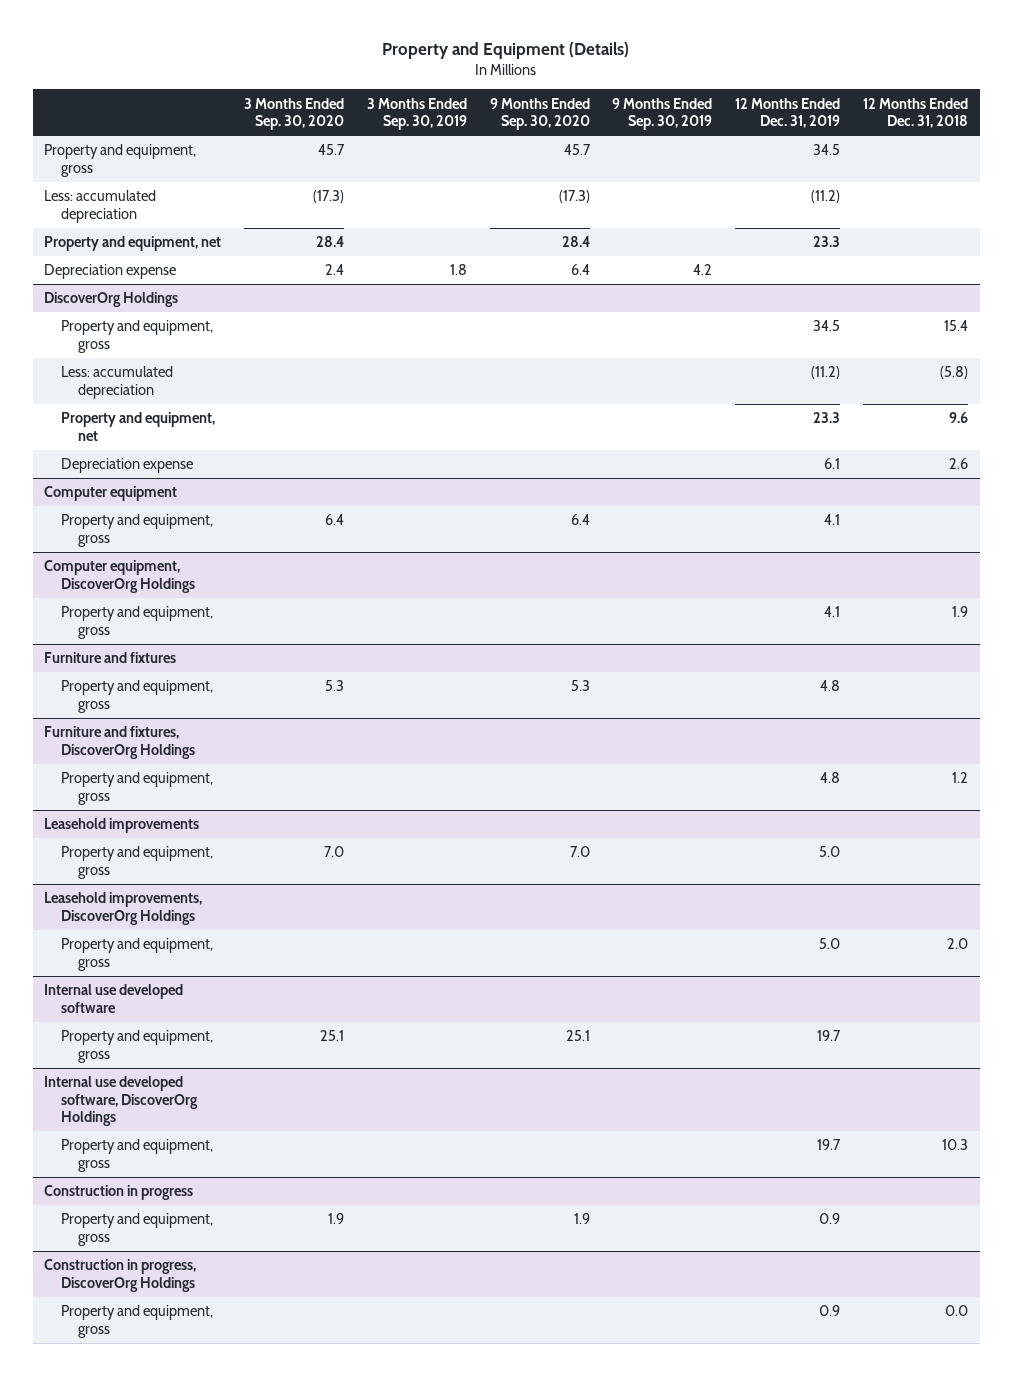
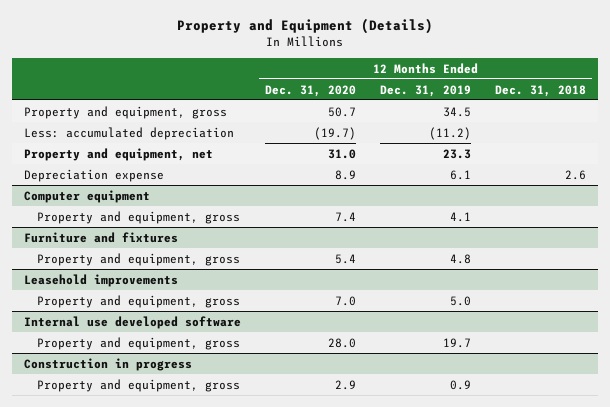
[243,97,344,130] 3 Months Ended Sep. 30, 2020 -> none
[366,97,467,130] 3 Months Ended Sep. 30, 2019 -> none
[489,97,590,130] 9 Months Ended Sep. 30, 2020 -> none
[612,97,713,130] 9 Months Ended Sep. 30, 2019 -> none
none -> [265,84,357,97] Dec. 31, 2020
[43,264,176,280] Depreciation expense -> none
[43,292,178,308] DiscoverOrg Holdings -> none
[61,320,214,353] Property and equipment, gross -> none
[61,366,174,399] Less: accumulated depreciation -> none
[61,412,216,441] Property and equipment, net -> none
[43,560,196,593] Computer equipment, DiscoverOrg Holdings -> none
[61,606,214,639] Property and equipment, gross -> none
[43,726,196,759] Furniture and fixtures, DiscoverOrg Holdings -> none
[61,772,214,805] Property and equipment, gross -> none
[43,892,202,925] Leasehold improvements, DiscoverOrg Holdings -> none
[61,938,214,971] Property and equipment, gross -> none
[43,1076,199,1126] Internal use developed software, DiscoverOrg Holdings -> none
[61,1139,214,1172] Property and equipment, gross -> none
[43,1259,196,1292] Construction in progress, DiscoverOrg Holdings -> none
[61,1305,214,1338] Property and equipment, gross -> none

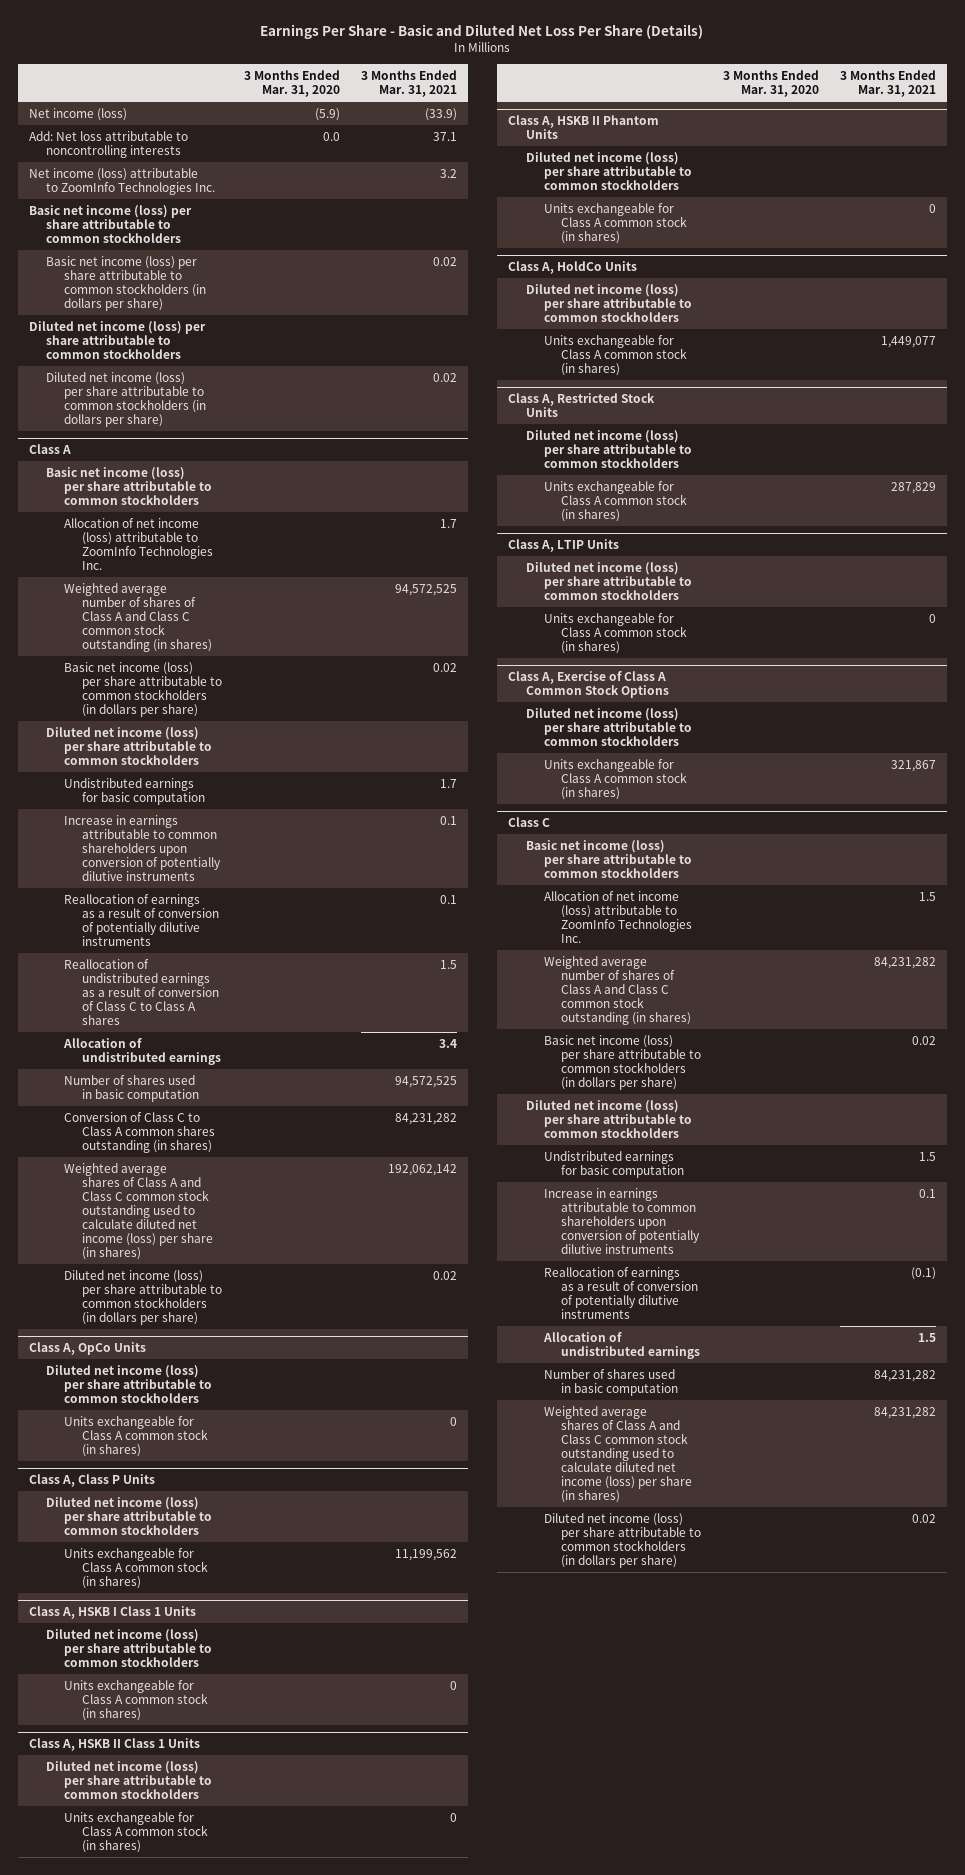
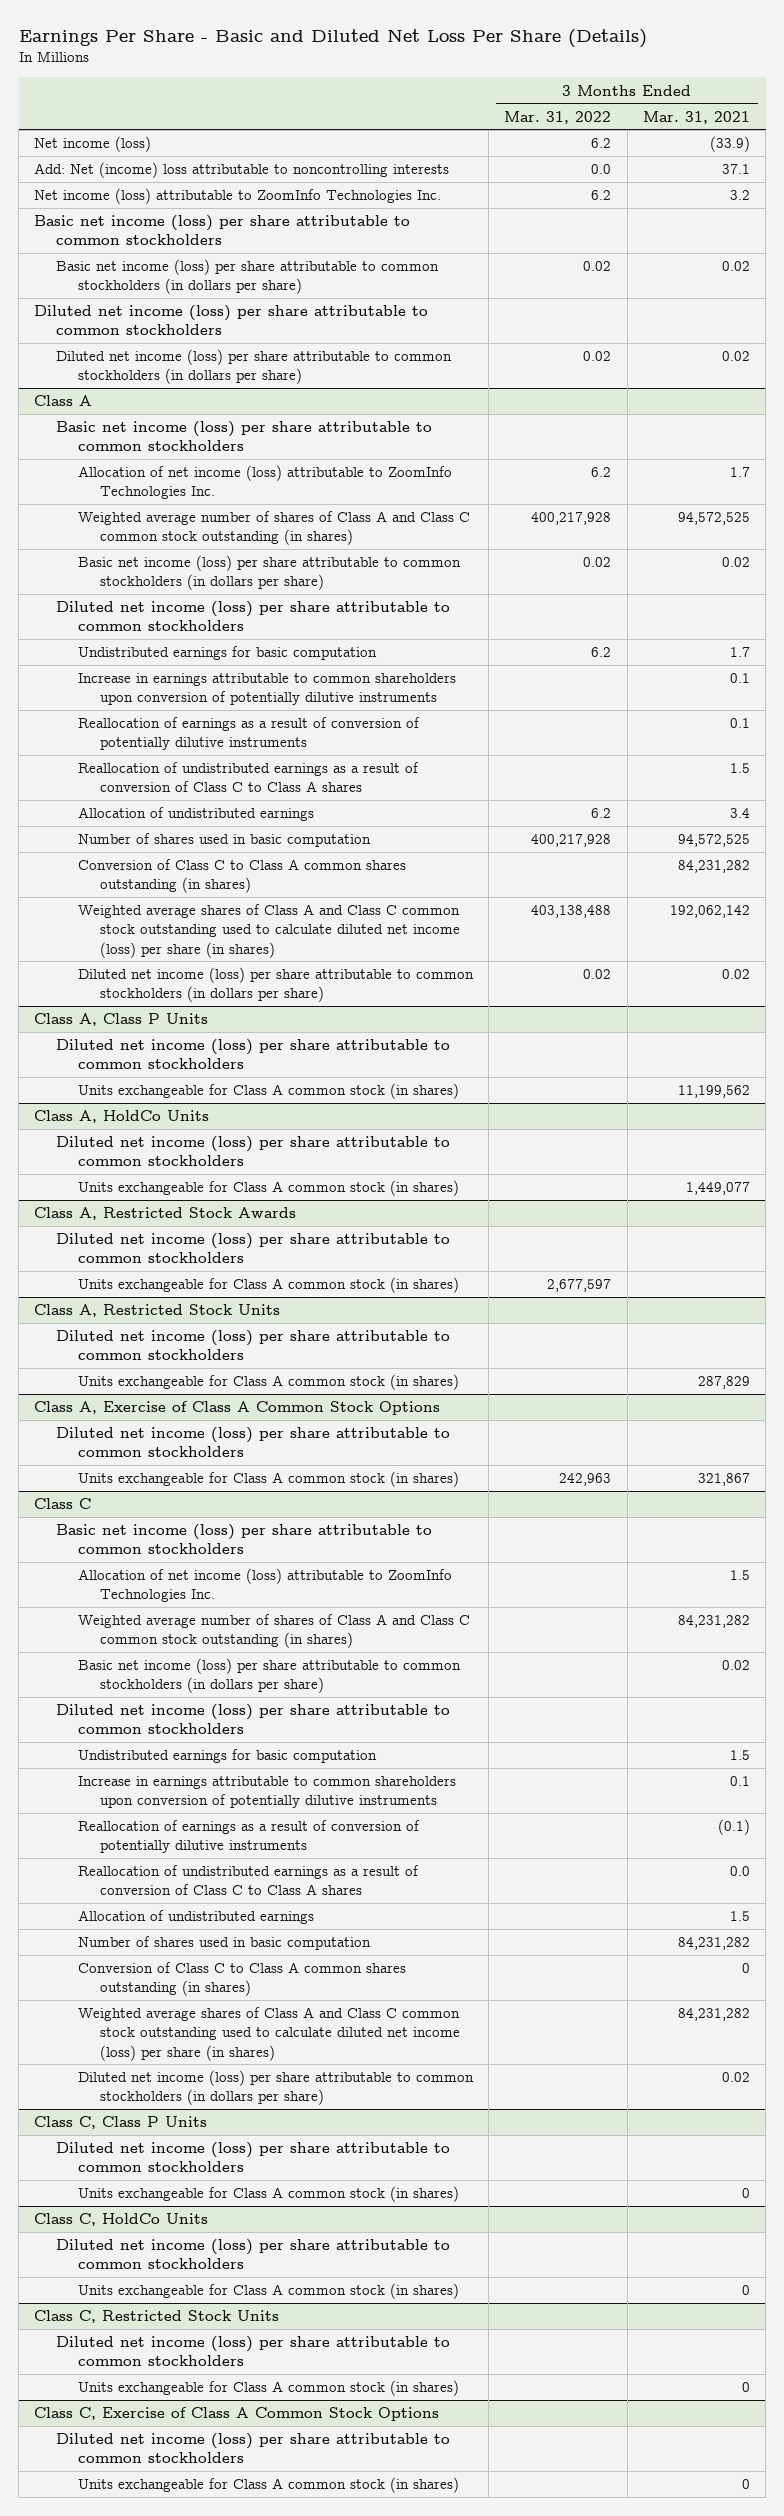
[243,69,340,97] 3 Months Ended Mar. 31, 2020 -> none
none -> [504,110,612,124] Mar. 31, 2022
[28,130,188,158] Add: Net loss attributable to noncontrolling interests -> [34,162,450,179] Add: Net (income) loss attributable to noncontrolling interests
[28,1341,146,1355] Class A, OpCo Units -> none
[46,1364,213,1403] Diluted net income (loss) per share attributable to common stockholders -> none
[64,1415,209,1457] Units exchangeable for Class A common stock (in shares) -> none
[28,1605,196,1619] Class A, HSKB I Class 1 Units -> none
[46,1628,213,1667] Diluted net income (loss) per share attributable to common stockholders -> none
[64,1679,209,1721] Units exchangeable for Class A common stock (in shares) -> none
[28,1737,200,1751] Class A, HSKB II Class 1 Units -> none
[46,1760,213,1799] Diluted net income (loss) per share attributable to common stockholders -> none
[64,1811,209,1853] Units exchangeable for Class A common stock (in shares) -> none
[507,114,659,139] Class A, HSKB II Phantom Units -> none
[525,151,692,190] Diluted net income (loss) per share attributable to common stockholders -> none
[543,202,688,244] Units exchangeable for Class A common stock (in shares) -> none
none -> [34,1207,297,1221] Class A, Restricted Stock Awards
none -> [56,1233,451,1264] Diluted net income (loss) per share attributable to common stockholders
none -> [77,1277,459,1294] Units exchangeable for Class A common stock (in shares)
[507,538,619,552] Class A, LTIP Units -> none
[525,561,692,600] Diluted net income (loss) per share attributable to common stockholders -> none
[543,612,688,654] Units exchangeable for Class A common stock (in shares) -> none
none -> [77,1865,419,1896] Reallocation of undistributed earnings as a result of conversion of Class C to Class A shares
none -> [77,1962,406,1997] Conversion of Class C to Class A common shares outstanding (in shares)
none -> [34,2116,208,2130] Class C, Class P Units
none -> [56,2142,451,2173] Diluted net income (loss) per share attributable to common stockholders
none -> [77,2186,459,2203] Units exchangeable for Class A common stock (in shares)
none -> [34,2213,209,2227] Class C, HoldCo Units
none -> [56,2239,451,2270] Diluted net income (loss) per share attributable to common stockholders
none -> [77,2283,459,2300] Units exchangeable for Class A common stock (in shares)
none -> [34,2310,280,2324] Class C, Restricted Stock Units
none -> [56,2336,451,2367] Diluted net income (loss) per share attributable to common stockholders
none -> [77,2380,459,2397] Units exchangeable for Class A common stock (in shares)
none -> [34,2407,440,2422] Class C, Exercise of Class A Common Stock Options
none -> [56,2433,451,2464] Diluted net income (loss) per share attributable to common stockholders
none -> [77,2477,459,2494] Units exchangeable for Class A common stock (in shares)

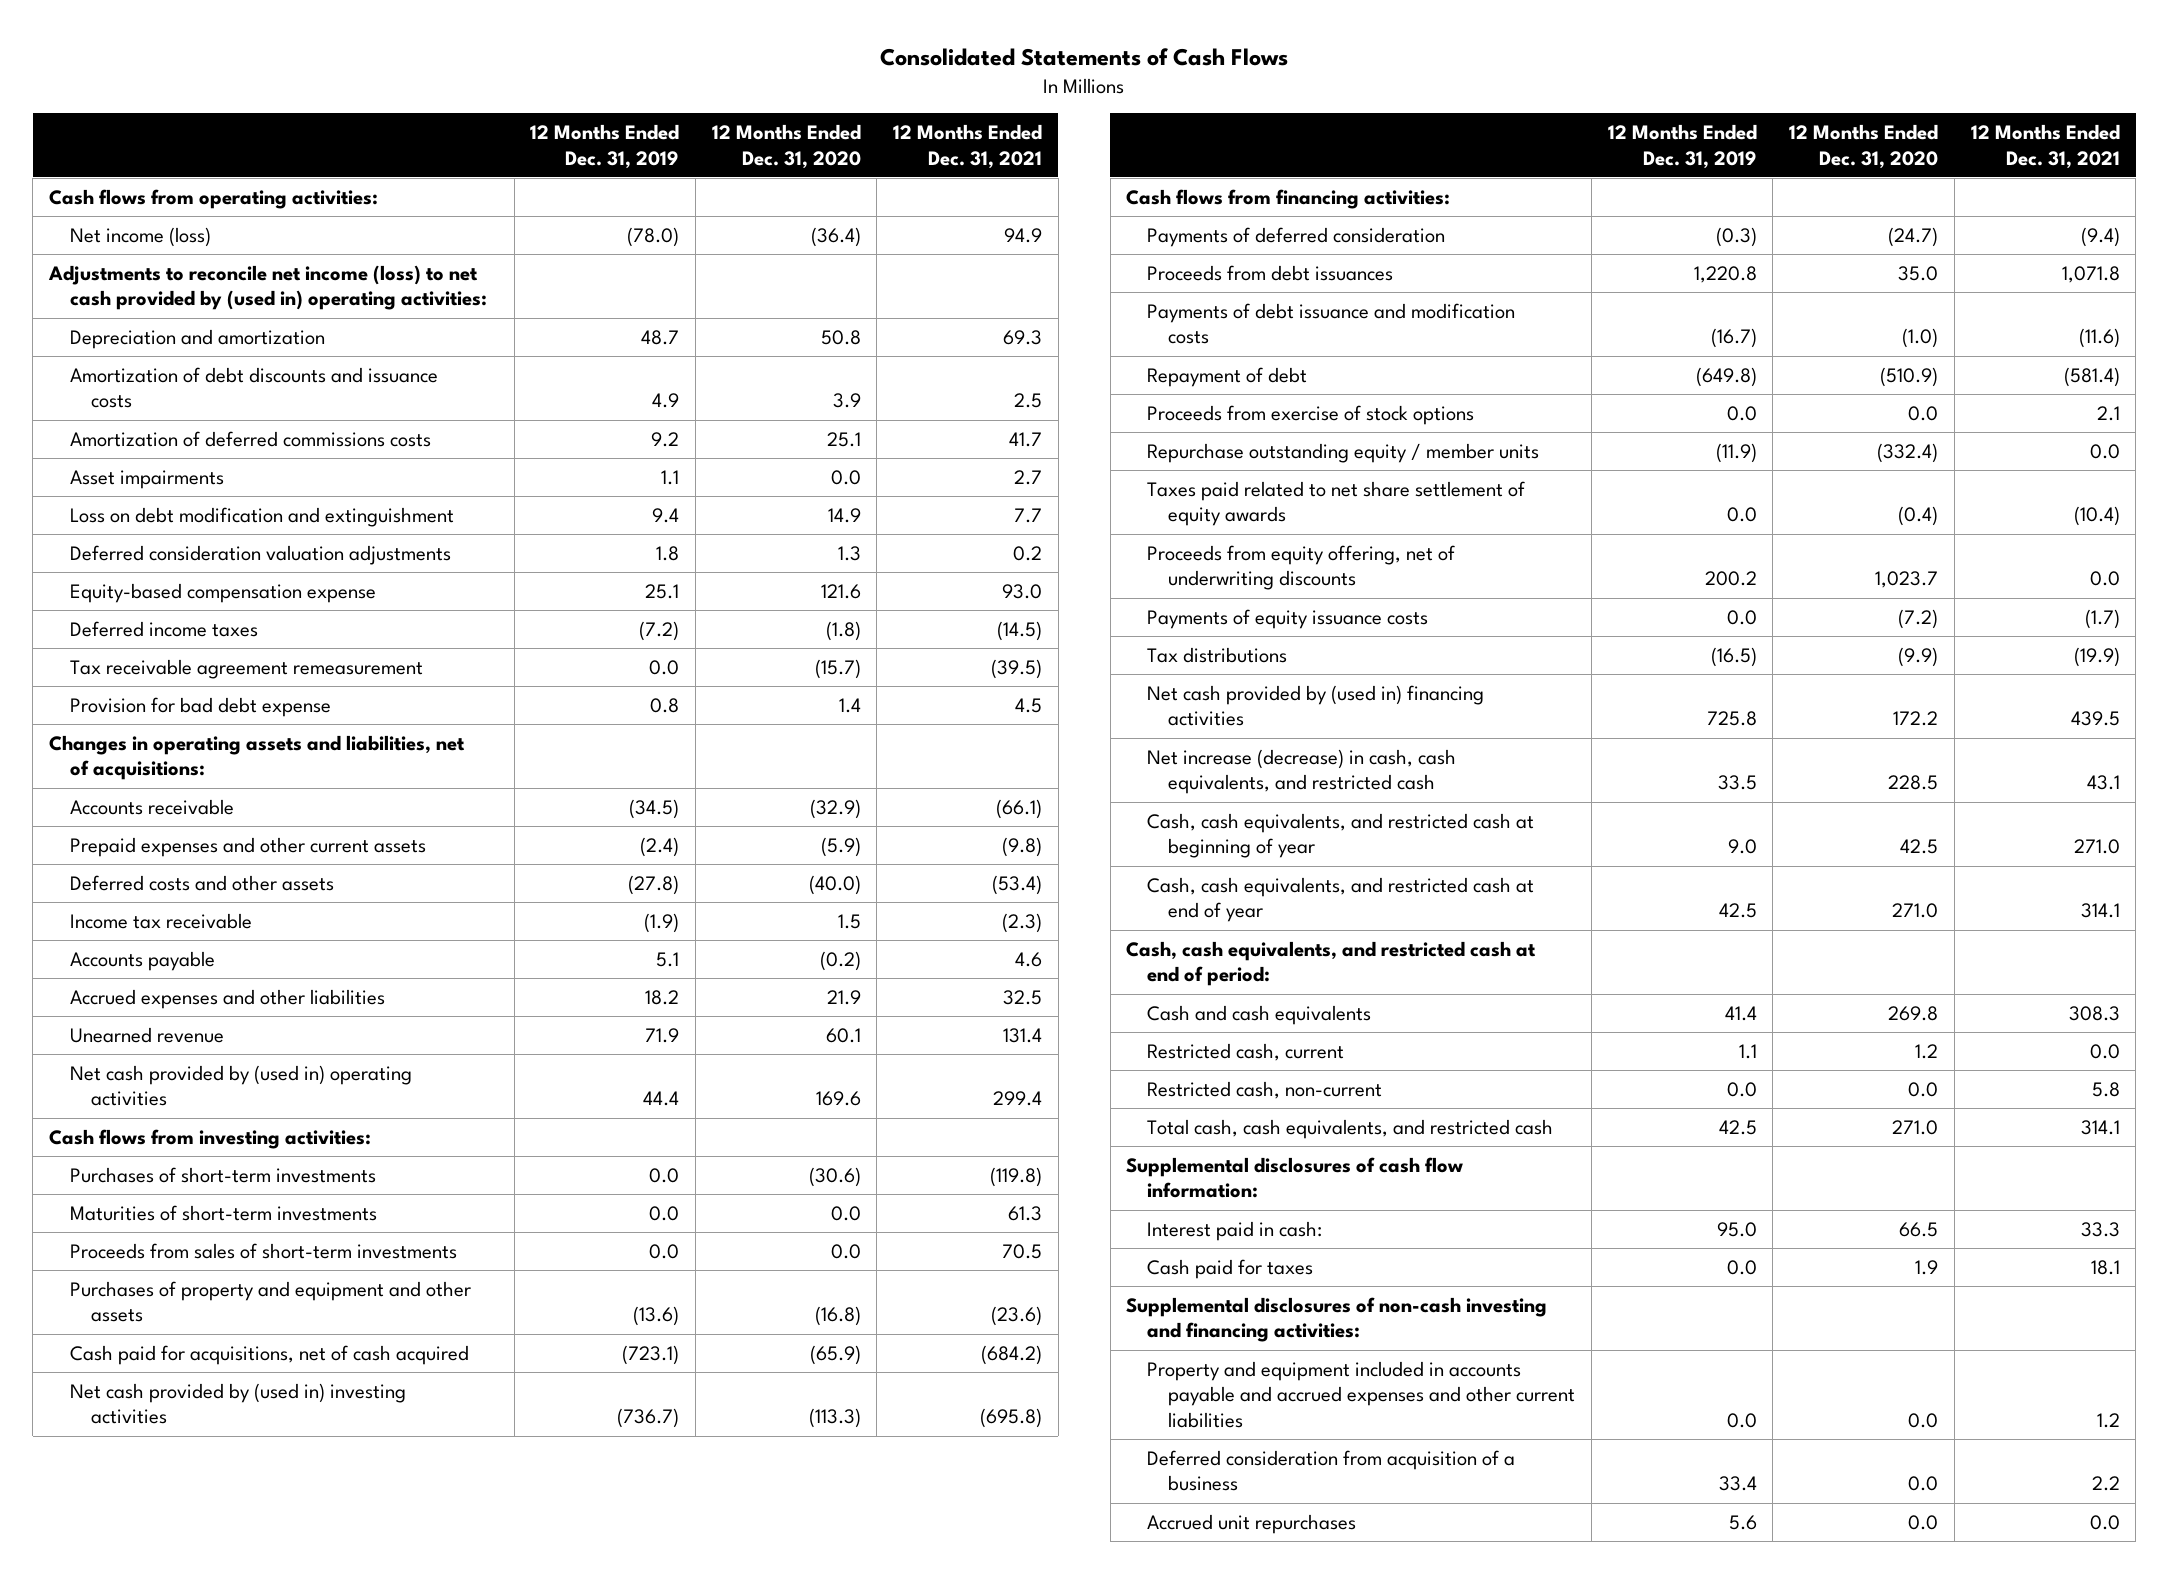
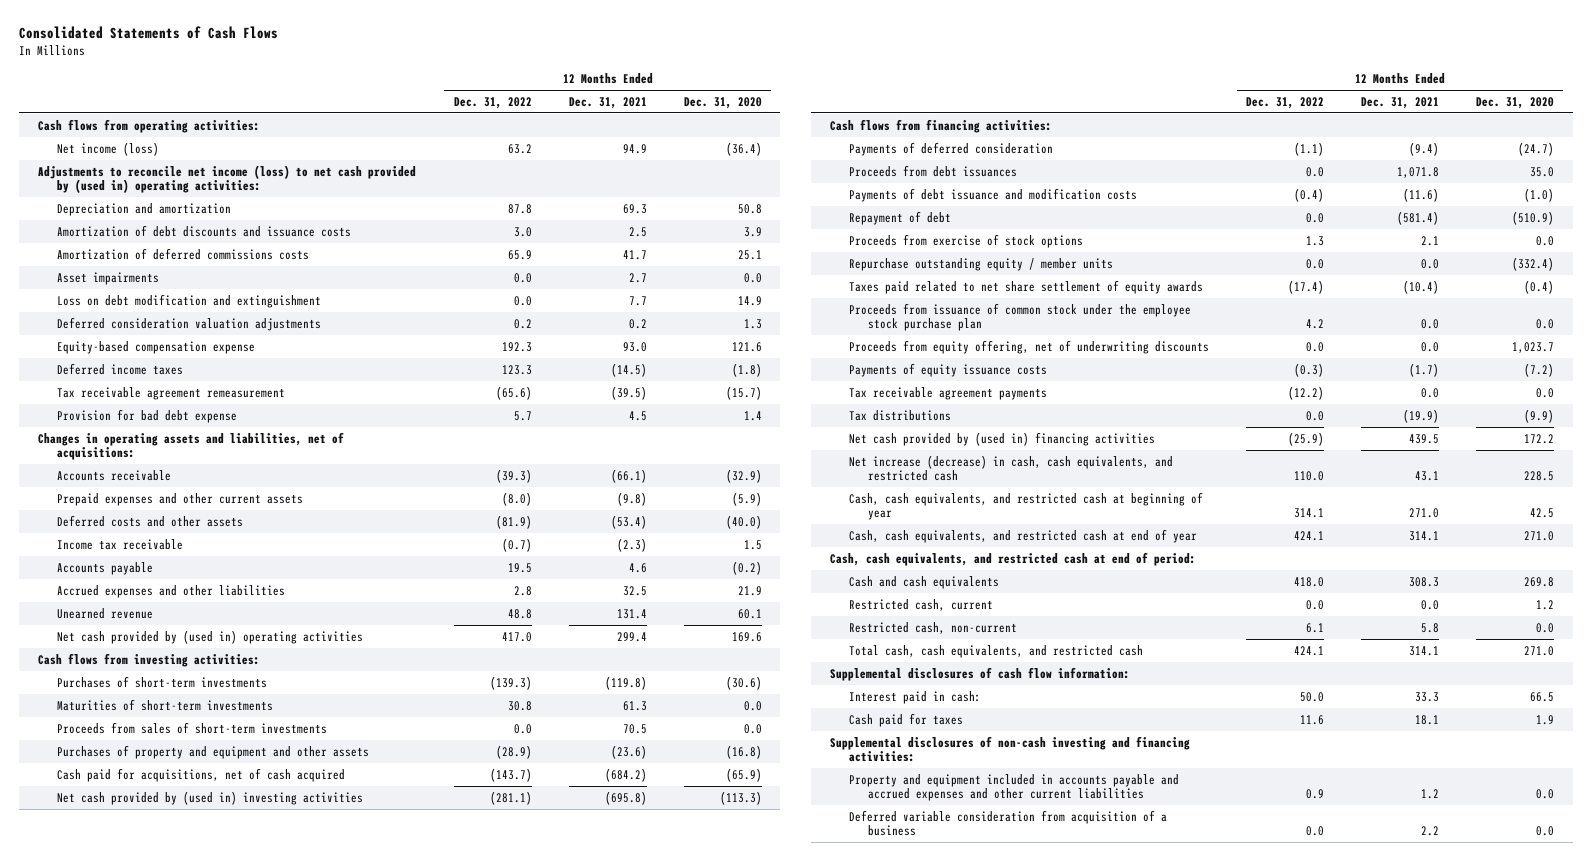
[530,124,680,169] 12 Months Ended Dec. 31, 2019 -> none
none -> [453,96,532,109] Dec. 31, 2022
none -> [848,302,1191,332] Proceeds from issuance of common stock under the employee stock purchase plan
none -> [848,386,1047,400] Tax receivable agreement payments
[1147,1513,1357,1534] Accrued unit repurchases -> none
[1147,1449,1516,1492] Deferred consideration from acquisition of a business -> [848,809,1167,837] Deferred variable consideration from acquisition of a business

